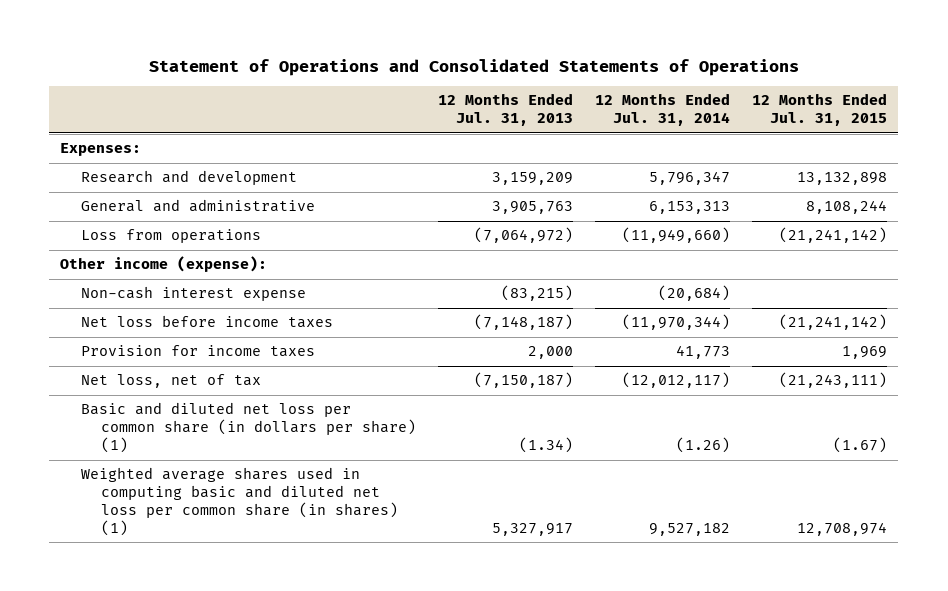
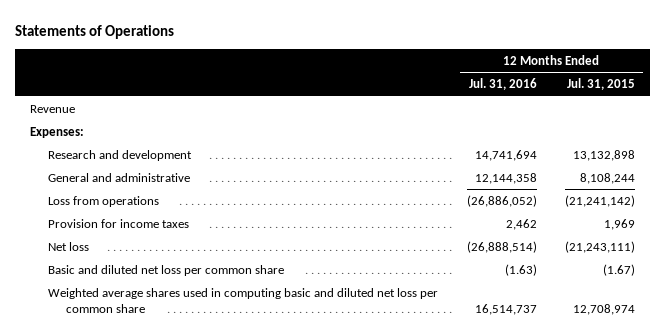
[148,58,799,76] Statement of Operations and Consolidated Statements of Operations -> [15,24,175,39] Statements of Operations
[438,93,574,127] 12 Months Ended Jul. 31, 2013 -> none
[595,93,731,127] 12 Months Ended Jul. 31, 2014 -> none
none -> [468,78,537,91] Jul. 31, 2016
none -> [29,104,75,113] Revenue
[60,256,268,273] Other income (expense): -> none
[80,286,306,302] Non-cash interest expense -> none
[80,315,333,329] Net loss before income taxes -> none
[80,374,261,389] Net loss, net of tax -> [48,241,90,251] Net loss
[80,402,417,454] Basic and diluted net loss per common share (in dollars per share) (1) -> [48,264,285,276] Basic and diluted net loss per common share
[80,467,399,537] Weighted average shares used in computing basic and diluted net loss per common share (in shares) (1) -> [48,287,439,314] Weighted average shares used in computing basic and diluted net loss per common share

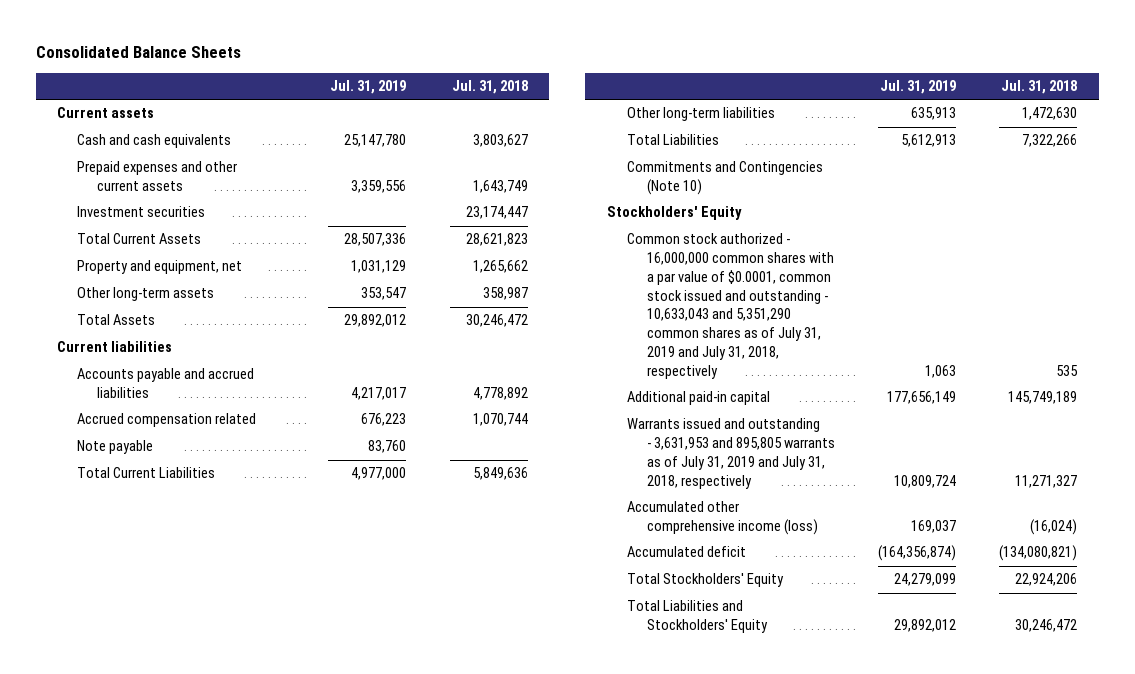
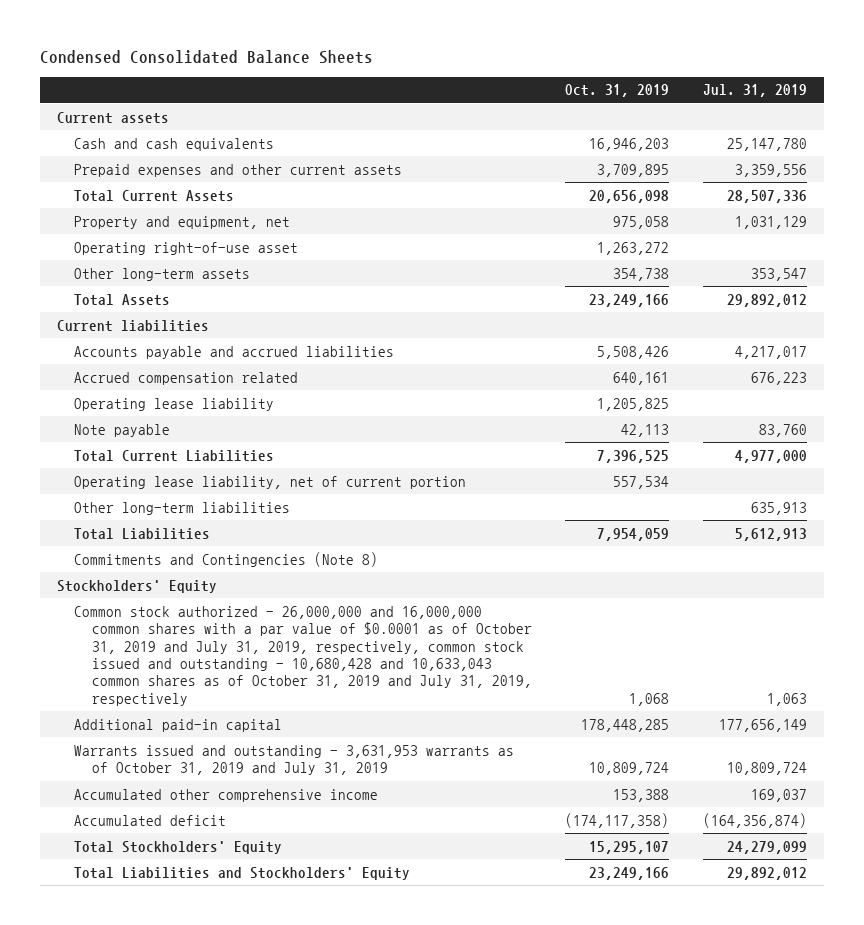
[35,46,241,59] Consolidated Balance Sheets -> [40,50,374,65] Condensed Consolidated Balance Sheets
[451,80,528,95] Jul. 31, 2018 -> none
none -> [565,84,670,98] Oct. 31, 2019
[77,206,206,218] Investment securities -> none
none -> [74,241,299,255] Operating right-of-use asset
none -> [74,397,275,411] Operating lease liability
none -> [74,475,467,489] Operating lease liability, net of current portion
[626,161,823,196] Commitments and Contingencies (Note 10) -> [74,551,379,567] Commitments and Contingencies (Note 8)
[626,233,834,379] Common stock authorized - 16,000,000 common shares with a par value of $0.0001, common stock issued and outstanding - 10,633,043 and 5,351,290 common shares as of July 31, 2019 and July 31, 2018, respectively -> [74,605,532,706] Common stock authorized - 26,000,000 and 16,000,000 common shares with a par value of $0.0001 as of October 31, 2019 and July 31, 2019, respectively, common stock issued and outstanding - 10,680,428 and 10,633,043 common shares as of October 31, 2019 and July 31, 2019, respectively
[626,418,835,489] Warrants issued and outstanding - 3,631,953 and 895,805 warrants as of July 31, 2019 and July 31, 2018, respectively -> [74,744,515,776] Warrants issued and outstanding - 3,631,953 warrants as of October 31, 2019 and July 31, 2019
[626,501,818,536] Accumulated other comprehensive income (loss) -> [74,788,379,802] Accumulated other comprehensive income

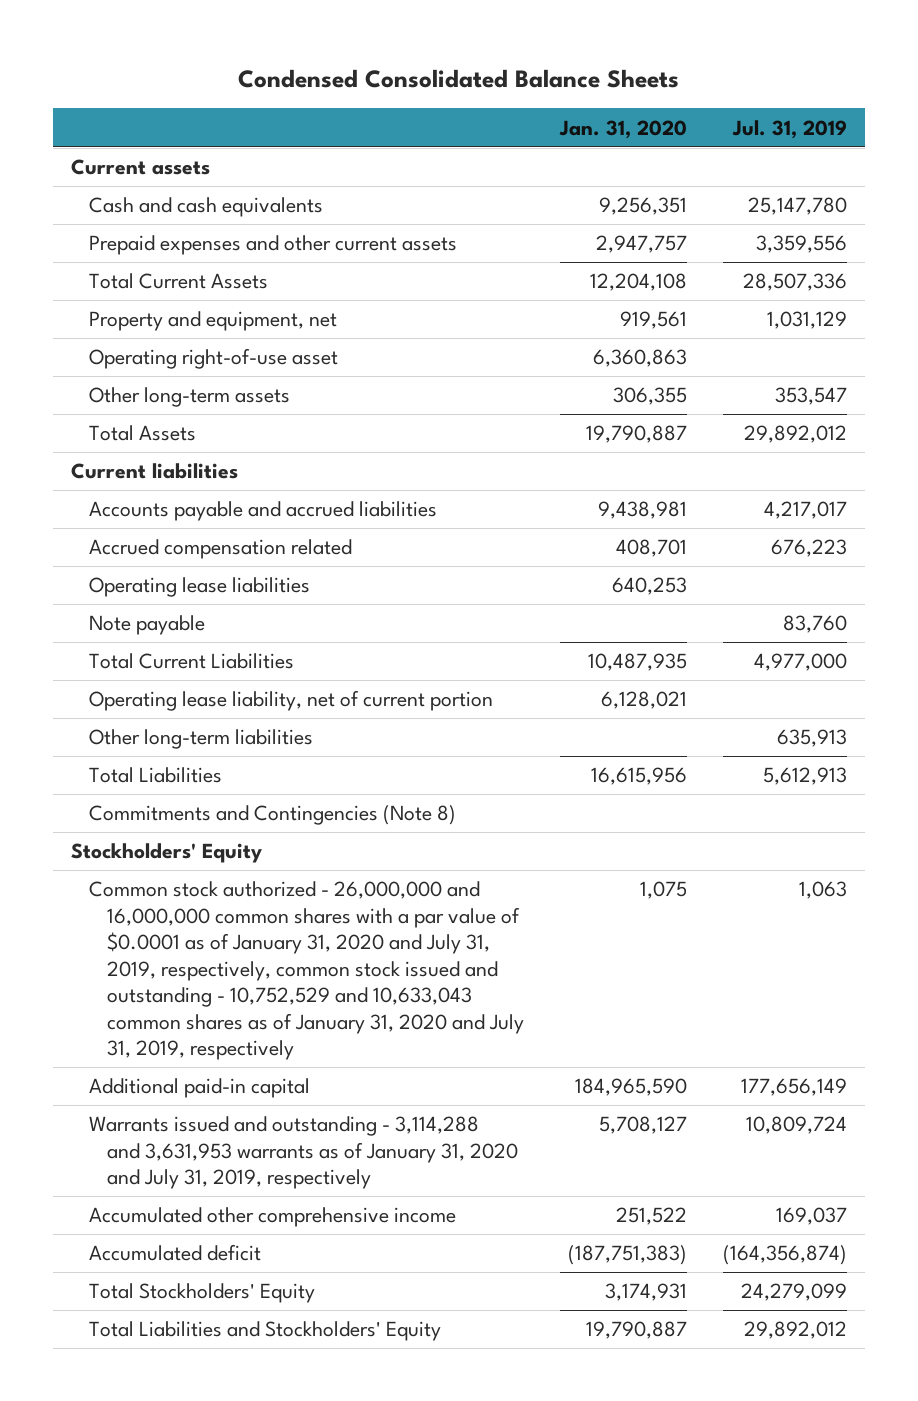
[565,84,670,98] Oct. 31, 2019 -> none
none -> [558,119,687,139] Jan. 31, 2020
[74,397,275,411] Operating lease liability -> [88,577,310,598] Operating lease liabilities
[74,605,532,706] Common stock authorized - 26,000,000 and 16,000,000 common shares with a par value of $0.0001 as of October 31, 2019 and July 31, 2019, respectively, common stock issued and outstanding - 10,680,428 and 10,633,043 common shares as of October 31, 2019 and July 31, 2019, respectively -> [88,881,524,1061] Common stock authorized - 26,000,000 and 16,000,000 common shares with a par value of $0.0001 as of January 31, 2020 and July 31, 2019, respectively, common stock issued and outstanding - 10,752,529 and 10,633,043 common shares as of January 31, 2020 and July 31, 2019, respectively
[74,744,515,776] Warrants issued and outstanding - 3,631,953 warrants as of October 31, 2019 and July 31, 2019 -> [88,1116,518,1190] Warrants issued and outstanding - 3,114,288 and 3,631,953 warrants as of January 31, 2020 and July 31, 2019, respectively

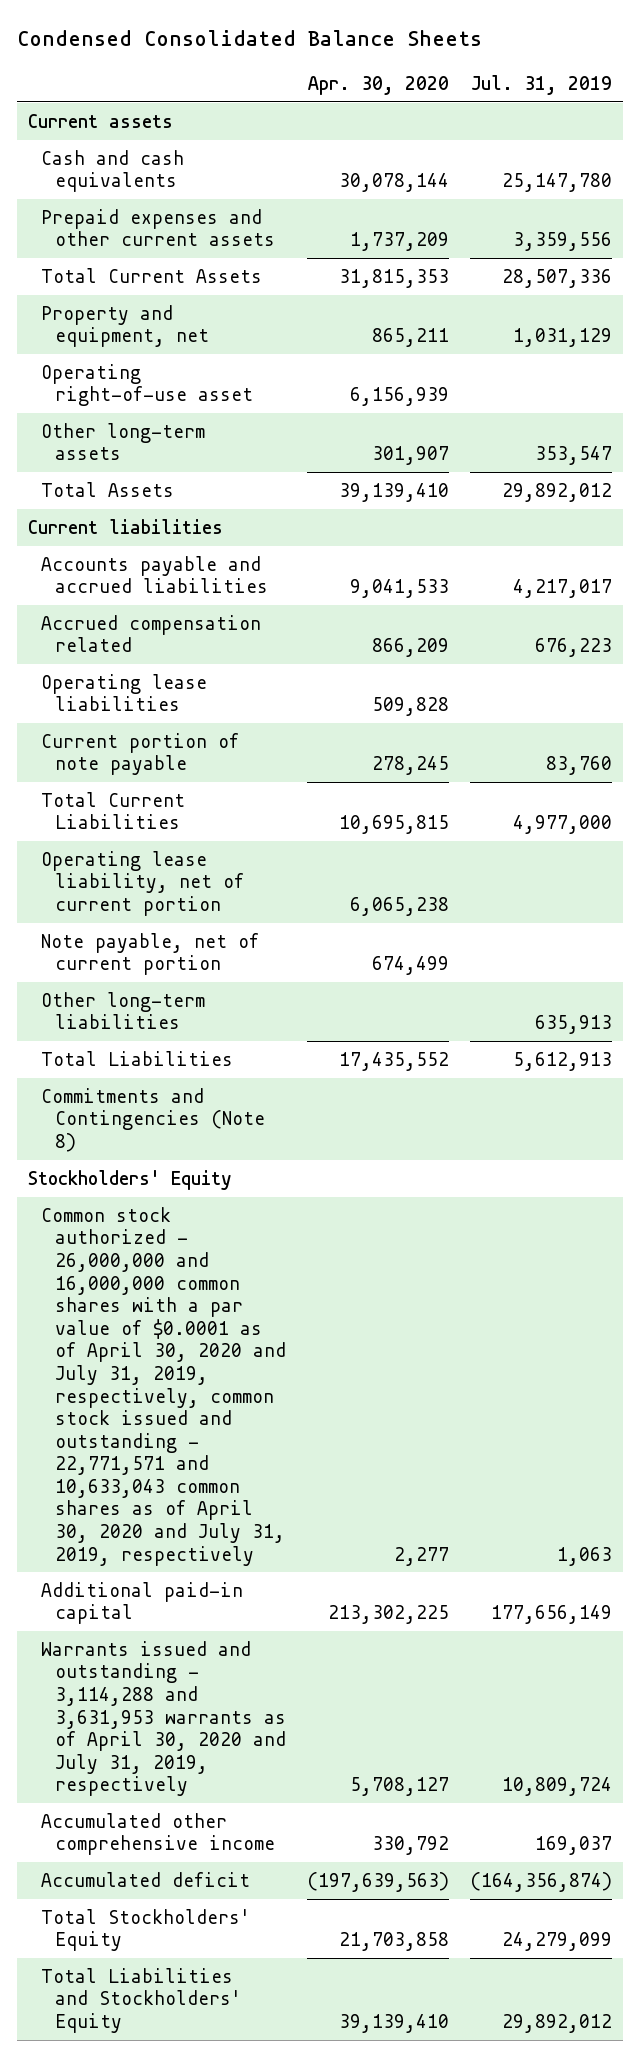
[558,119,687,139] Jan. 31, 2020 -> none
none -> [308,76,450,96] Apr. 30, 2020
[88,615,205,636] Note payable -> [41,732,240,776] Current portion of note payable
none -> [41,932,260,976] Note payable, net of current portion
[88,881,524,1061] Common stock authorized - 26,000,000 and 16,000,000 common shares with a par value of $0.0001 as of January 31, 2020 and July 31, 2019, respectively, common stock issued and outstanding - 10,752,529 and 10,633,043 common shares as of January 31, 2020 and July 31, 2019, respectively -> [41,1206,286,1566] Common stock authorized - 26,000,000 and 16,000,000 common shares with a par value of $0.0001 as of April 30, 2020 and July 31, 2019, respectively, common stock issued and outstanding - 22,771,571 and 10,633,043 common shares as of April 30, 2020 and July 31, 2019, respectively
[88,1116,518,1190] Warrants issued and outstanding - 3,114,288 and 3,631,953 warrants as of January 31, 2020 and July 31, 2019, respectively -> [41,1640,286,1797] Warrants issued and outstanding - 3,114,288 and 3,631,953 warrants as of April 30, 2020 and July 31, 2019, respectively

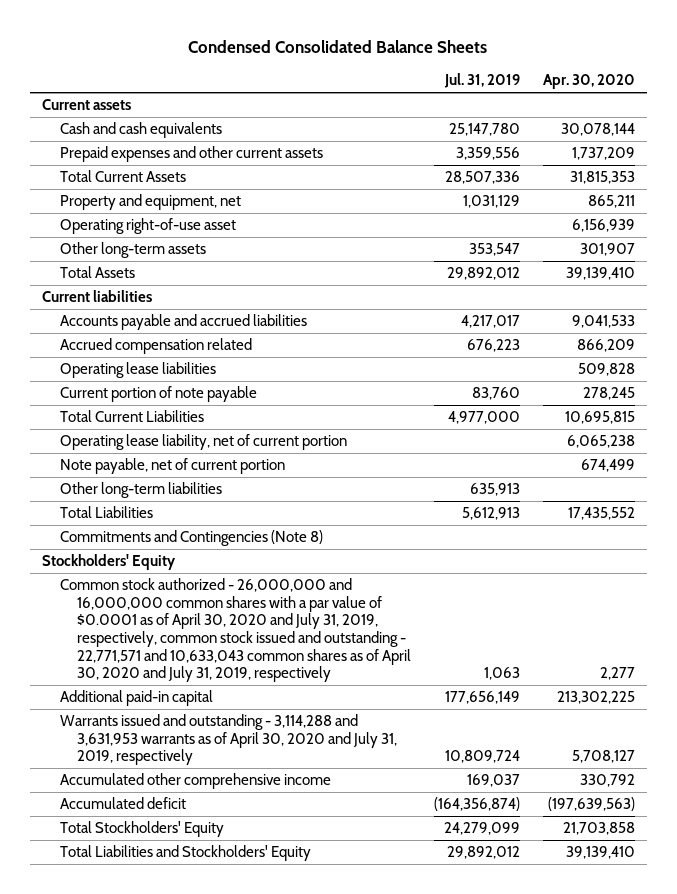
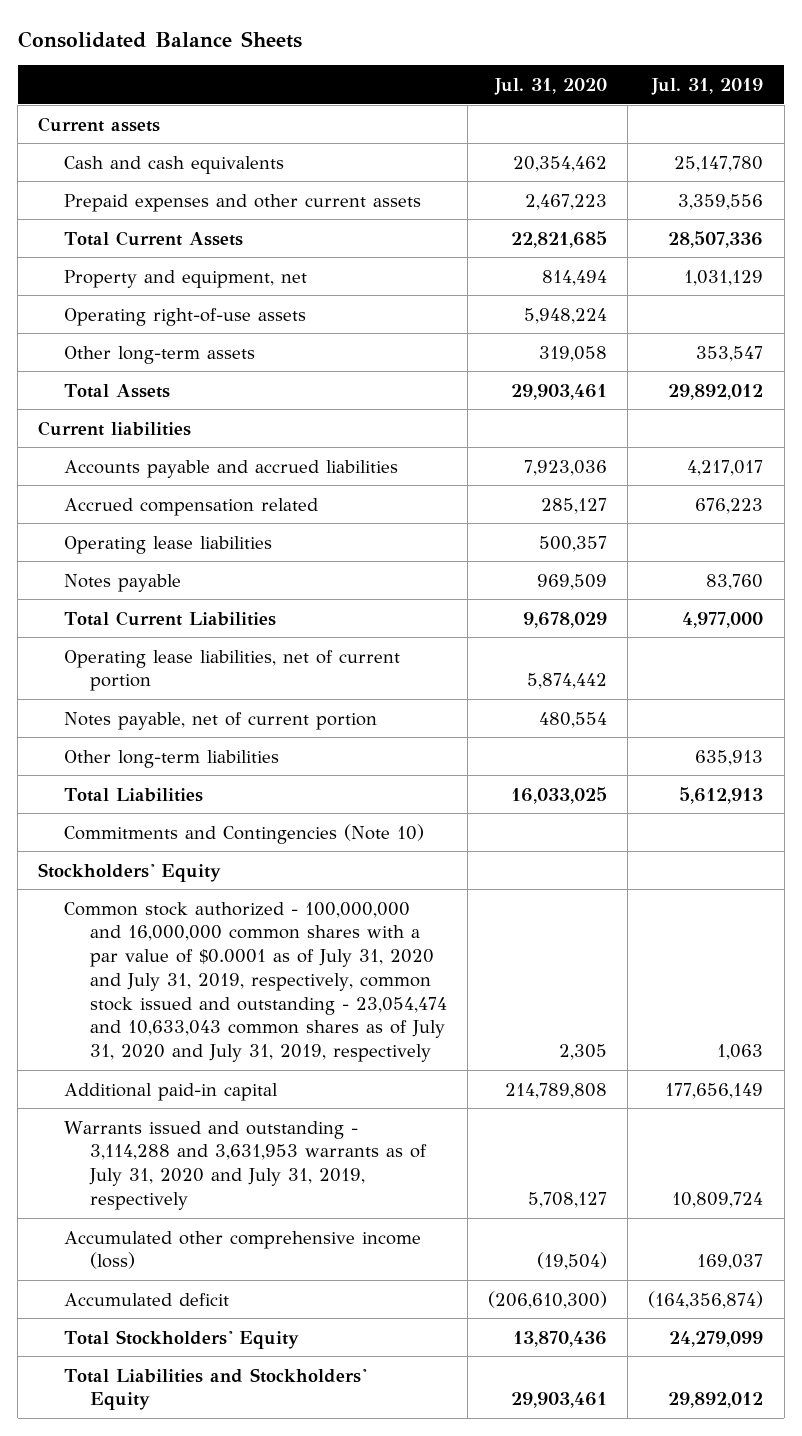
[188,40,488,54] Condensed Consolidated Balance Sheets -> [17,30,302,48] Consolidated Balance Sheets
[543,74,636,90] Apr. 30, 2020 -> none
none -> [494,77,608,95] Jul. 31, 2020
[59,218,236,235] Operating right-of-use asset -> [64,307,307,326] Operating right-of-use assets
[59,386,257,403] Current portion of note payable -> [64,573,182,592] Notes payable
[59,434,347,451] Operating lease liability, net of current portion -> [64,649,401,692] Operating lease liabilities, net of current portion
[59,458,285,475] Note payable, net of current portion -> [64,711,378,730] Notes payable, net of current portion
[59,530,323,547] Commitments and Contingencies (Note 8) -> [64,823,425,844] Commitments and Contingencies (Note 10)
[59,578,412,683] Common stock authorized - 26,000,000 and 16,000,000 common shares with a par value of $0.0001 as of April 30, 2020 and July 31, 2019, respectively, common stock issued and outstanding - 22,771,571 and 10,633,043 common shares as of April 30, 2020 and July 31, 2019, respectively -> [64,901,447,1063] Common stock authorized - 100,000,000 and 16,000,000 common shares with a par value of $0.0001 as of July 31, 2020 and July 31, 2019, respectively, common stock issued and outstanding - 23,054,474 and 10,633,043 common shares as of July 31, 2020 and July 31, 2019, respectively
[59,714,398,766] Warrants issued and outstanding - 3,114,288 and 3,631,953 warrants as of April 30, 2020 and July 31, 2019, respectively -> [64,1120,427,1210] Warrants issued and outstanding - 3,114,288 and 3,631,953 warrants as of July 31, 2020 and July 31, 2019, respectively
[59,773,331,790] Accumulated other comprehensive income -> [64,1230,422,1270] Accumulated other comprehensive income (loss)

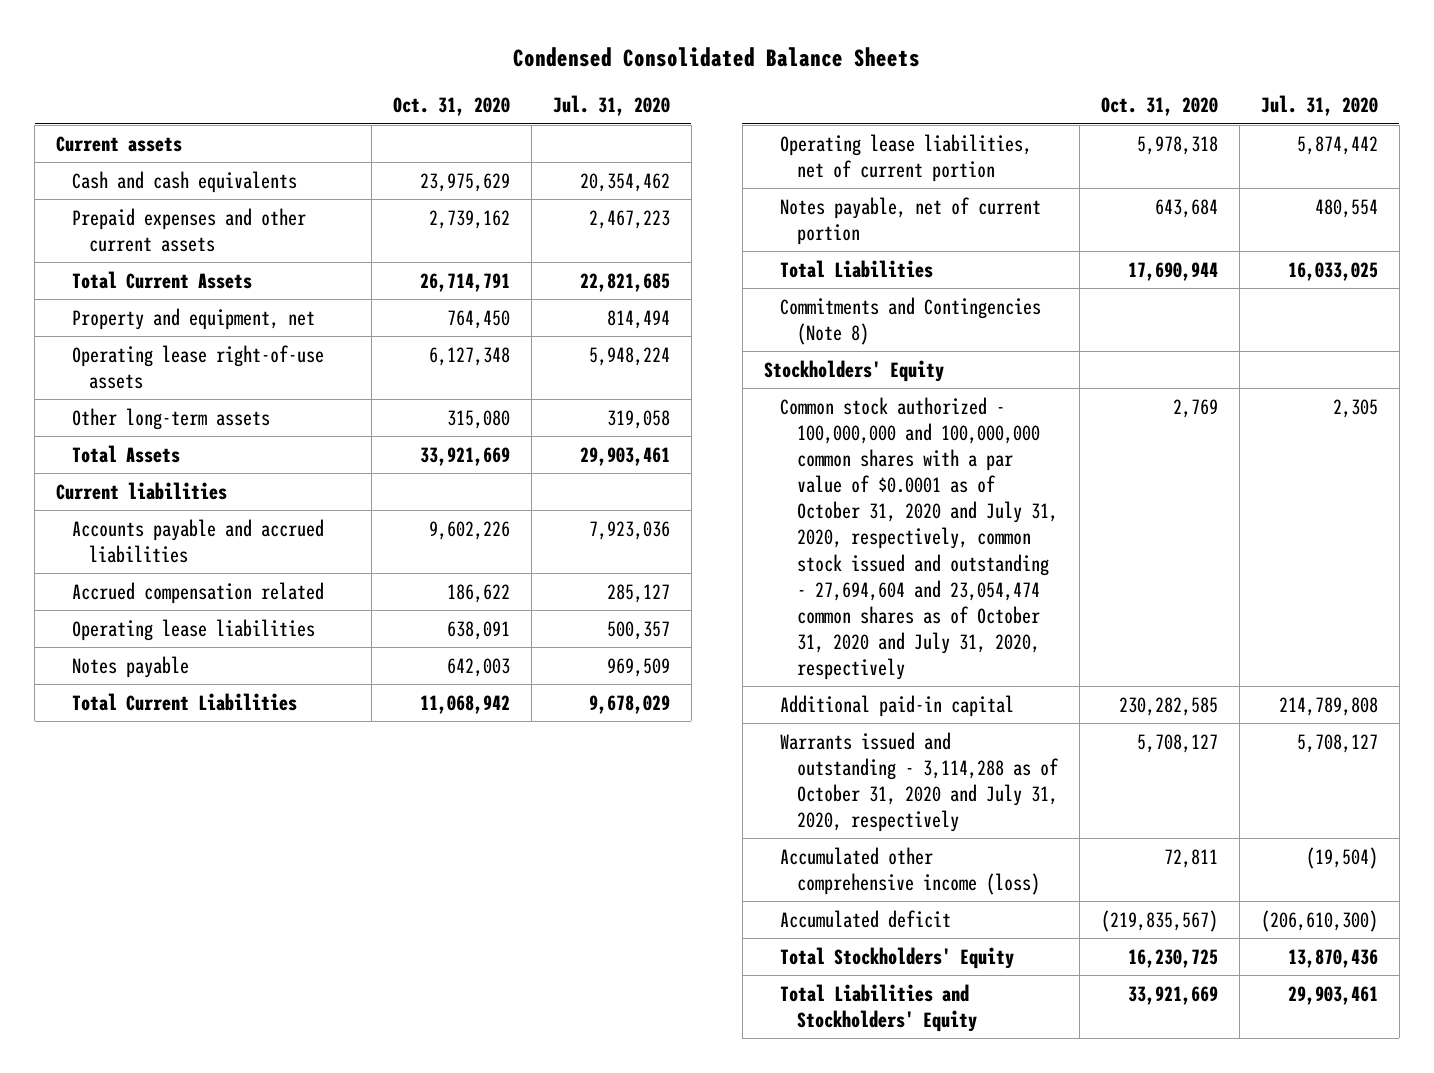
[17,30,302,48] Consolidated Balance Sheets -> [512,47,920,68] Condensed Consolidated Balance Sheets
[651,77,764,95] Jul. 31, 2019 -> none
none -> [392,97,510,117] Oct. 31, 2020
[64,307,307,326] Operating right-of-use assets -> [72,344,325,389] Operating lease right-of-use assets
[64,749,280,768] Other long-term liabilities -> none
[64,823,425,844] Commitments and Contingencies (Note 10) -> [780,296,1042,345] Commitments and Contingencies (Note 8)
[64,901,447,1063] Common stock authorized - 100,000,000 and 16,000,000 common shares with a par value of $0.0001 as of July 31, 2020 and July 31, 2019, respectively, common stock issued and outstanding - 23,054,474 and 10,633,043 common shares as of July 31, 2020 and July 31, 2019, respectively -> [780,396,1058,681] Common stock authorized - 100,000,000 and 100,000,000 common shares with a par value of $0.0001 as of October 31, 2020 and July 31, 2020, respectively, common stock issued and outstanding - 27,694,604 and 23,054,474 common shares as of October 31, 2020 and July 31, 2020, respectively
[64,1120,427,1210] Warrants issued and outstanding - 3,114,288 and 3,631,953 warrants as of July 31, 2020 and July 31, 2019, respectively -> [780,731,1059,833] Warrants issued and outstanding - 3,114,288 as of October 31, 2020 and July 31, 2020, respectively

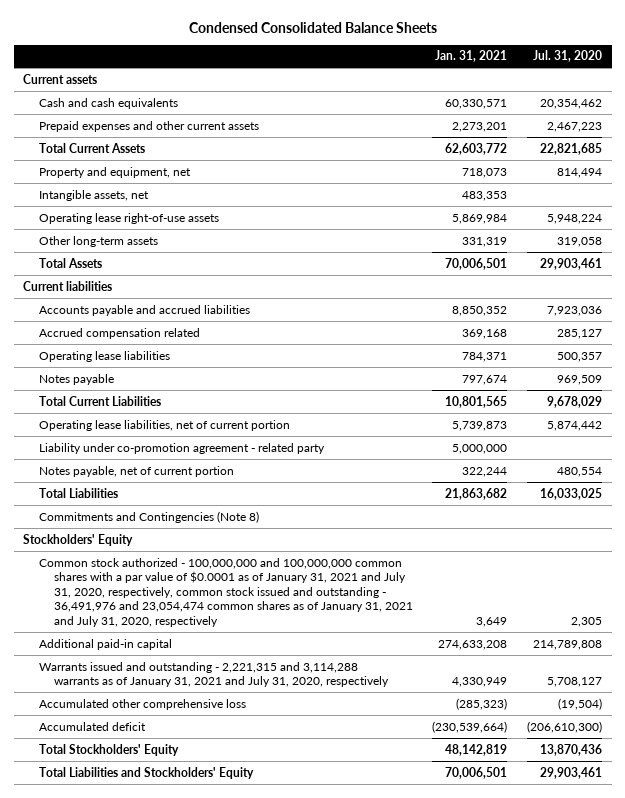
[392,97,510,117] Oct. 31, 2020 -> none
none -> [435,50,508,63] Jan. 31, 2021
none -> [38,189,149,201] Intangible assets, net
none -> [38,442,325,454] Liability under co-promotion agreement - related party
[780,396,1058,681] Common stock authorized - 100,000,000 and 100,000,000 common shares with a par value of $0.0001 as of October 31, 2020 and July 31, 2020, respectively, common stock issued and outstanding - 27,694,604 and 23,054,474 common shares as of October 31, 2020 and July 31, 2020, respectively -> [38,557,413,628] Common stock authorized - 100,000,000 and 100,000,000 common shares with a par value of $0.0001 as of January 31, 2021 and July 31, 2020, respectively, common stock issued and outstanding - 36,491,976 and 23,054,474 common shares as of January 31, 2021 and July 31, 2020, respectively
[780,731,1059,833] Warrants issued and outstanding - 3,114,288 as of October 31, 2020 and July 31, 2020, respectively -> [38,661,389,688] Warrants issued and outstanding - 2,221,315 and 3,114,288 warrants as of January 31, 2021 and July 31, 2020, respectively
[780,846,1040,895] Accumulated other comprehensive income (loss) -> [38,698,246,710] Accumulated other comprehensive loss

